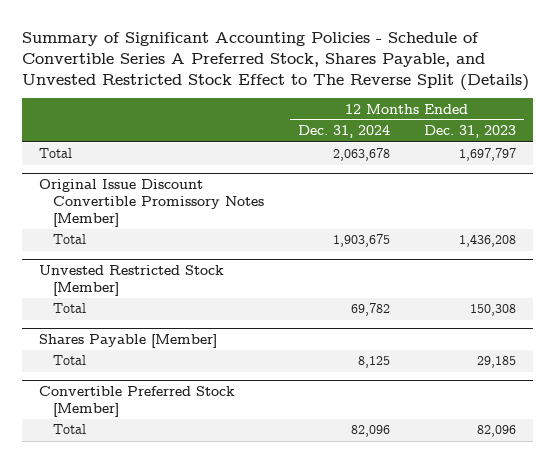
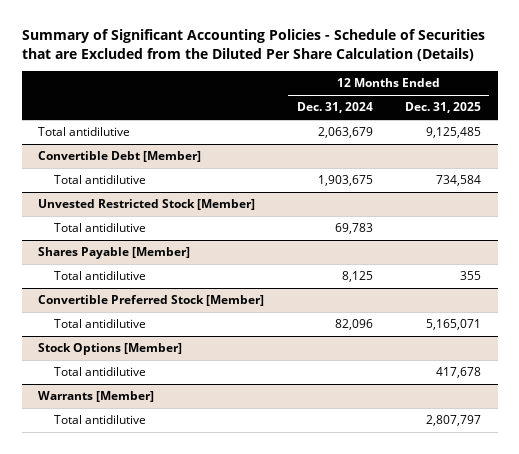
[22,32,530,91] Summary of Significant Accounting Policies - Schedule of Convertible Series A Preferred Stock, Shares Payable, and Unvested Restricted Stock Effect to The Reverse Split (Details) -> [21,29,485,61] Summary of Significant Accounting Policies - Schedule of Securities that are Excluded from the Diluted Per Share Calculation (Details)
[423,125,516,139] Dec. 31, 2023 -> none
none -> [405,102,482,114] Dec. 31, 2025
[39,179,265,228] Original Issue Discount Convertible Promissory Notes [Member] -> none
[39,148,73,159] Total -> [37,127,130,137] Total antidilutive
[332,148,390,162] 2,063,678 -> [317,127,373,139] 2,063,679
none -> [37,151,201,163] Convertible Debt [Member]
[53,234,87,245] Total -> [54,175,147,185] Total antidilutive
[53,303,87,314] Total -> [54,223,147,233] Total antidilutive
[350,303,390,317] 69,782 -> [334,223,373,235] 69,783
[53,355,87,366] Total -> [54,271,147,281] Total antidilutive
[53,424,87,435] Total -> [54,319,147,329] Total antidilutive
none -> [37,343,182,356] Stock Options [Member]
none -> [54,367,147,377] Total antidilutive
none -> [37,391,154,403] Warrants [Member]
none -> [54,415,147,425] Total antidilutive

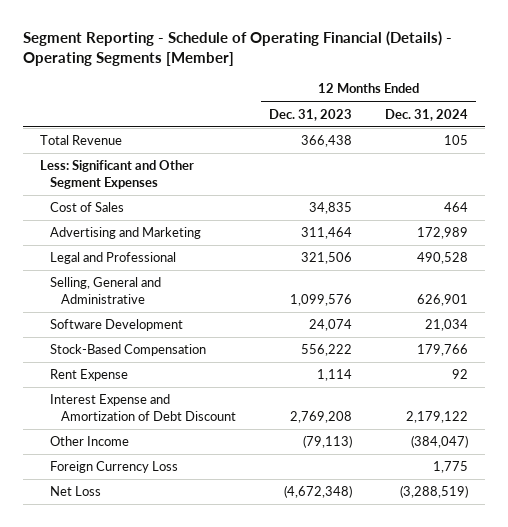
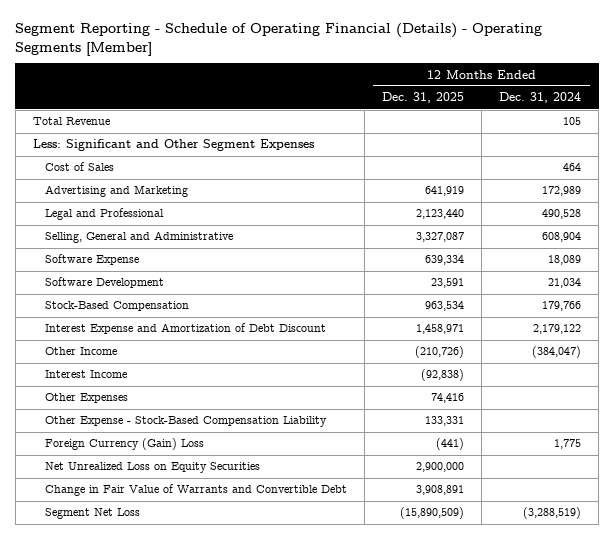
[269,108,353,121] Dec. 31, 2023 -> none
none -> [382,92,465,104] Dec. 31, 2025
[417,293,469,306] 626,901 -> [542,232,582,243] 608,904
none -> [44,254,139,266] Software Expense
[50,369,129,382] Rent Expense -> none
none -> [44,370,127,379] Interest Income
none -> [44,393,128,404] Other Expenses
none -> [44,416,327,428] Other Expense - Stock-Based Compensation Liability
[50,461,179,474] Foreign Currency Loss -> [44,438,204,451] Foreign Currency (Gain) Loss
none -> [44,462,260,474] Net Unrealized Loss on Equity Securities
none -> [44,484,347,497] Change in Fair Value of Warrants and Convertible Debt
[50,486,102,497] Net Loss -> [44,508,140,520] Segment Net Loss

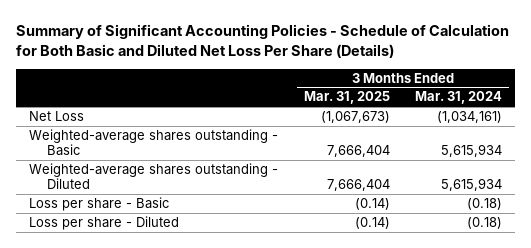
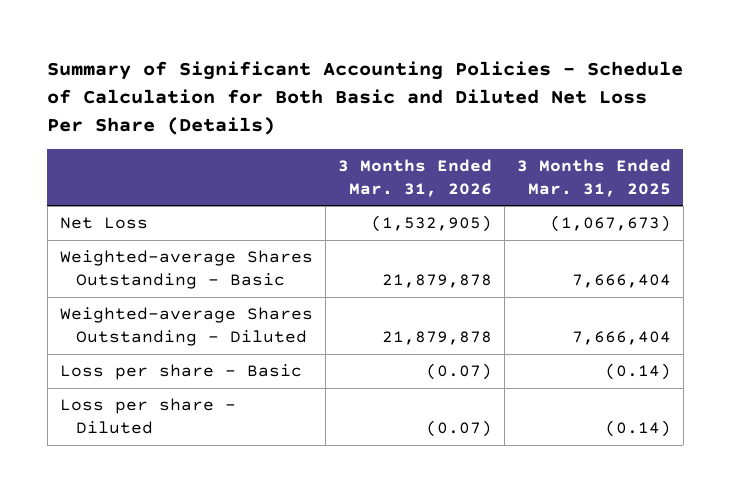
[415,91,503,105] Mar. 31, 2024 -> none
none -> [337,158,492,197] 3 Months Ended Mar. 31, 2026
[28,129,278,157] Weighted-average shares outstanding - Basic -> [59,250,313,290] Weighted-average Shares Outstanding - Basic
[28,163,278,190] Weighted-average shares outstanding - Diluted -> [59,307,313,347] Weighted-average Shares Outstanding - Diluted

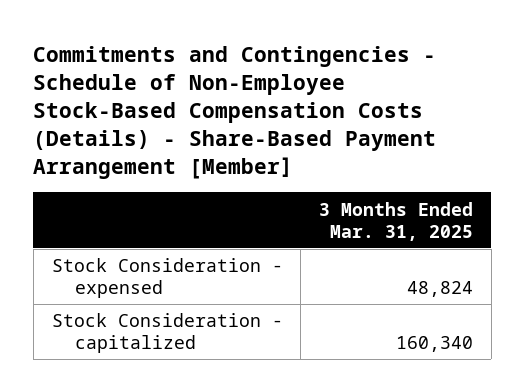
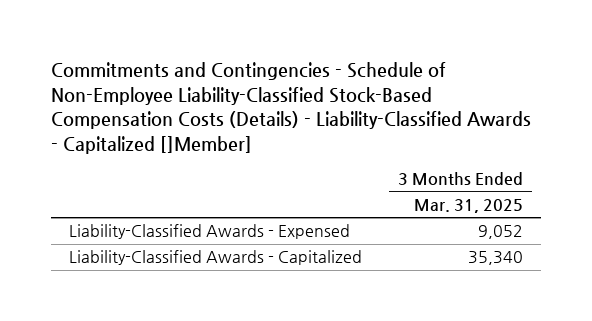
[33,45,437,180] Commitments and Contingencies - Schedule of Non-Employee Stock-Based Compensation Costs (Details) - Share-Based Payment Arrangement [Member] -> [51,62,532,154] Commitments and Contingencies - Schedule of Non-Employee Liability-Classified Stock-Based Compensation Costs (Details) - Liability-Classified Awards - Capitalized []Member]
[51,258,283,299] Stock Consideration - expensed -> none
[51,313,283,354] Stock Consideration - capitalized -> none
none -> [69,224,351,240] Liability-Classified Awards - Expensed
none -> [69,250,363,266] Liability-Classified Awards - Capitalized

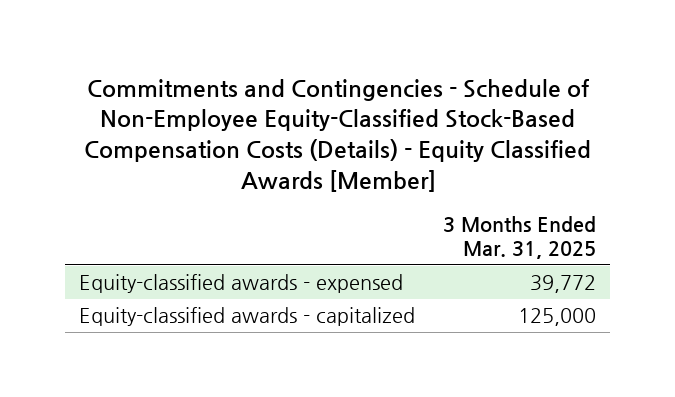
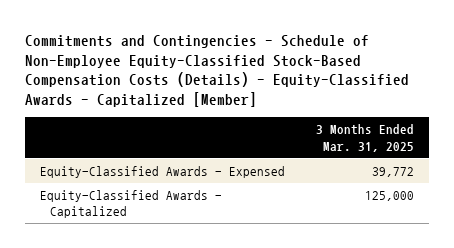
[83,78,591,192] Commitments and Contingencies - Schedule of Non-Employee Equity-Classified Stock-Based Compensation Costs (Details) - Equity Classified Awards [Member] -> [24,34,409,108] Commitments and Contingencies - Schedule of Non-Employee Equity-Classified Stock-Based Compensation Costs (Details) - Equity-Classified Awards - Capitalized [Member]
[79,274,404,294] Equity-classified awards - expensed -> [39,166,285,179] Equity-Classified Awards - Expensed
[79,307,416,327] Equity-classified awards - capitalized -> [39,190,222,219] Equity-Classified Awards - Capitalized

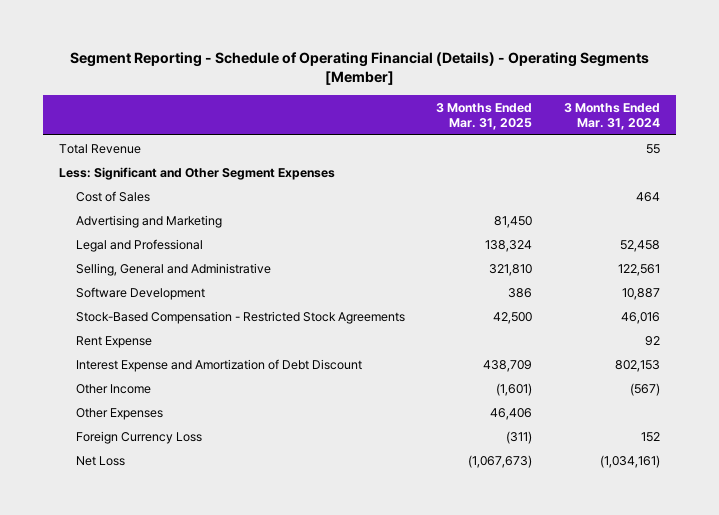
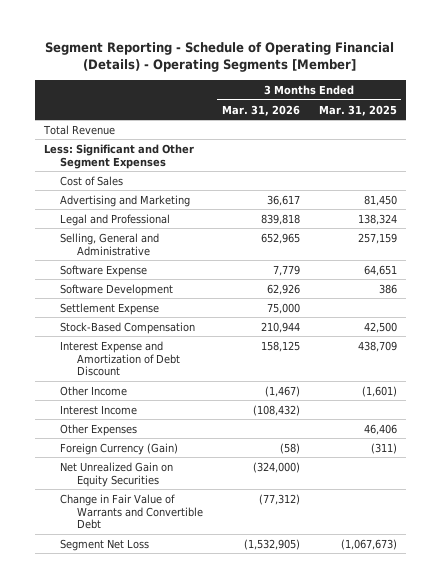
[564,102,661,131] 3 Months Ended Mar. 31, 2024 -> none
none -> [221,104,300,116] Mar. 31, 2026
[489,263,533,276] 321,810 -> [357,232,397,244] 257,159
none -> [60,264,148,277] Software Expense
[75,335,152,348] Rent Expense -> none
none -> [60,302,160,315] Settlement Expense
[75,310,405,324] Stock-Based Compensation - Restricted Stock Agreements -> [60,321,196,334] Stock-Based Compensation
none -> [60,404,138,415] Interest Income
[75,430,202,444] Foreign Currency Loss -> [60,442,179,455] Foreign Currency (Gain)
none -> [60,461,174,487] Net Unrealized Gain on Equity Securities
none -> [60,493,203,530] Change in Fair Value of Warrants and Convertible Debt
[75,455,125,466] Net Loss -> [60,538,150,551] Segment Net Loss

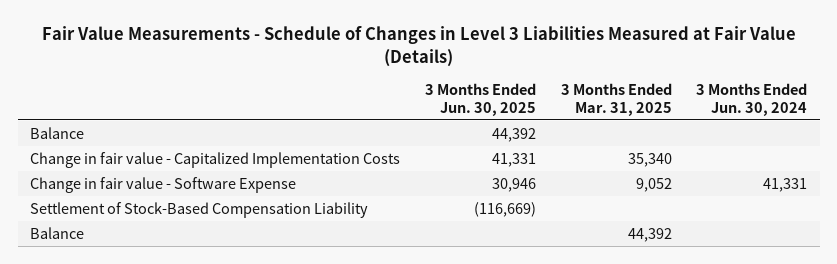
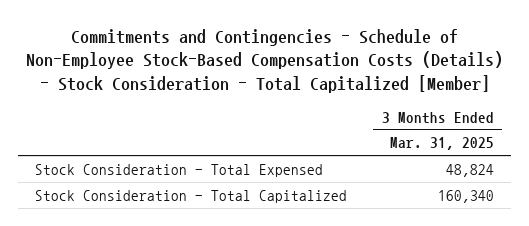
[41,26,796,67] Fair Value Measurements - Schedule of Changes in Level 3 Liabilities Measured at Fair Value (Details) -> [25,28,503,93] Commitments and Contingencies - Schedule of Non-Employee Stock-Based Compensation Costs (Details) - Stock Consideration - Total Capitalized [Member]
[424,83,536,116] 3 Months Ended Jun. 30, 2025 -> none
[696,83,808,116] 3 Months Ended Jun. 30, 2024 -> none
[29,126,84,139] Balance -> none
[29,151,400,168] Change in fair value - Capitalized Implementation Costs -> none
[29,176,296,193] Change in fair value - Software Expense -> none
[29,201,368,218] Settlement of Stock-Based Compensation Liability -> none
[29,226,84,239] Balance -> none
none -> [35,163,324,177] Stock Consideration - Total Expensed
none -> [35,189,348,203] Stock Consideration - Total Capitalized

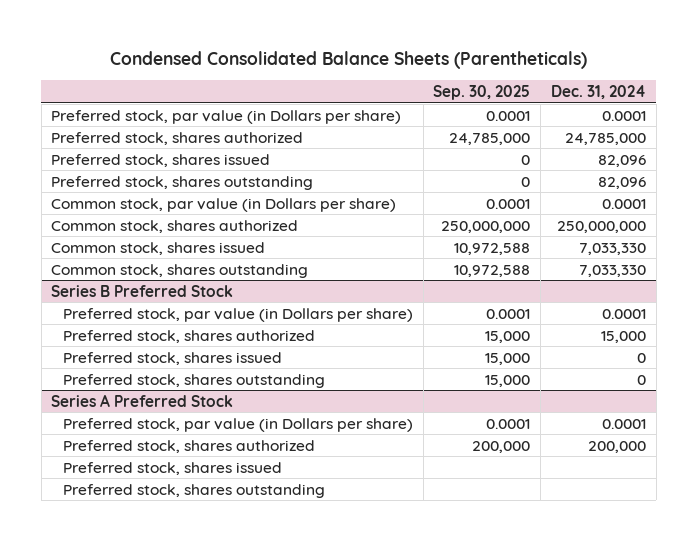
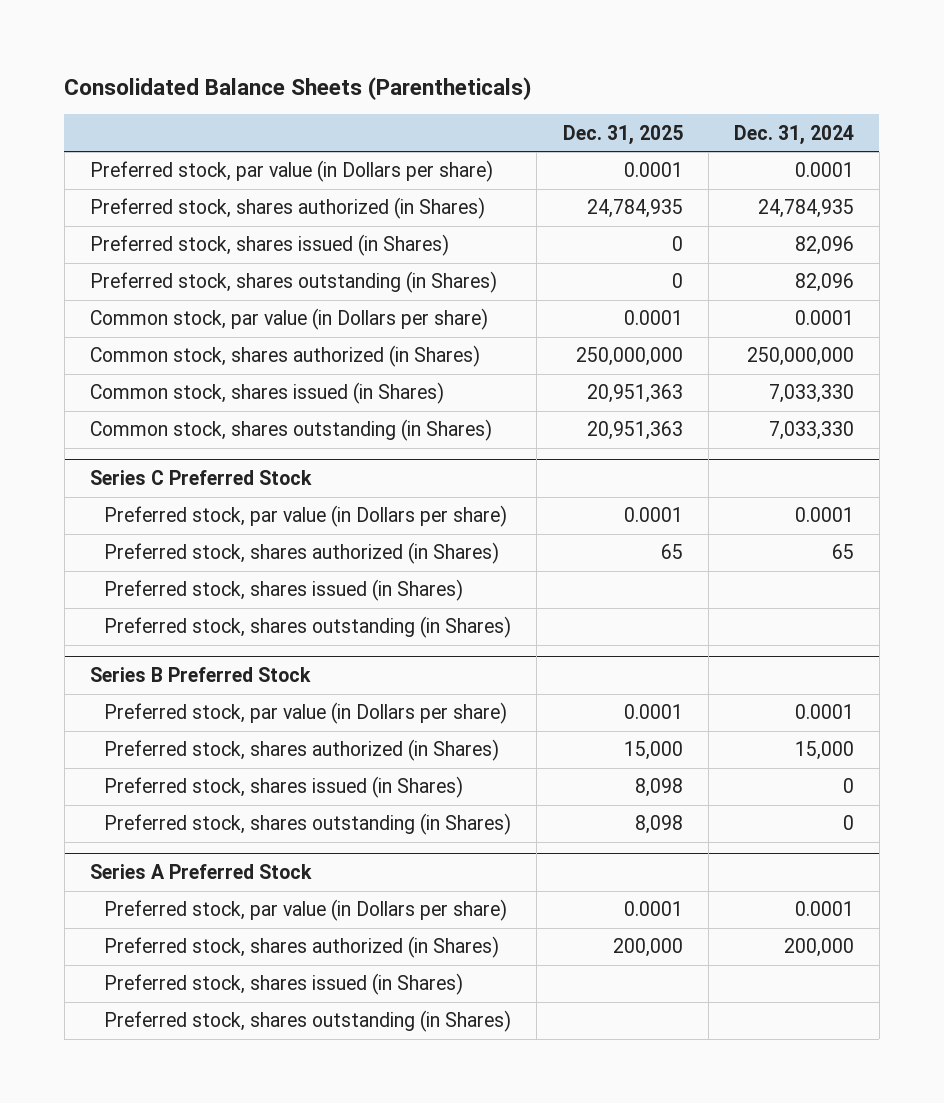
[109,51,587,70] Condensed Consolidated Balance Sheets (Parentheticals) -> [64,76,532,100] Consolidated Balance Sheets (Parentheticals)
[433,84,531,100] Sep. 30, 2025 -> none
none -> [562,124,683,145] Dec. 31, 2025
[51,131,304,145] Preferred stock, shares authorized -> [90,197,486,220] Preferred stock, shares authorized (in Shares)
[564,132,646,145] 24,785,000 -> [757,199,854,219] 24,784,935
[51,153,271,167] Preferred stock, shares issued -> [90,234,450,257] Preferred stock, shares issued (in Shares)
[51,175,314,190] Preferred stock, shares outstanding -> [90,271,498,294] Preferred stock, shares outstanding (in Shares)
[51,219,299,233] Common stock, shares authorized -> [90,345,481,368] Common stock, shares authorized (in Shares)
[51,241,266,255] Common stock, shares issued -> [90,382,445,405] Common stock, shares issued (in Shares)
[51,263,309,278] Common stock, shares outstanding -> [90,419,493,442] Common stock, shares outstanding (in Shares)
none -> [90,470,313,486] Series C Preferred Stock
none -> [104,505,508,528] Preferred stock, par value (in Dollars per share)
none -> [104,542,500,565] Preferred stock, shares authorized (in Shares)
none -> [104,579,464,602] Preferred stock, shares issued (in Shares)
none -> [104,616,512,639] Preferred stock, shares outstanding (in Shares)
[63,329,316,343] Preferred stock, shares authorized -> [104,739,500,762] Preferred stock, shares authorized (in Shares)
[63,351,283,365] Preferred stock, shares issued -> [104,776,464,799] Preferred stock, shares issued (in Shares)
[63,373,326,388] Preferred stock, shares outstanding -> [104,813,512,836] Preferred stock, shares outstanding (in Shares)
[63,439,316,453] Preferred stock, shares authorized -> [104,936,500,959] Preferred stock, shares authorized (in Shares)
[63,461,283,475] Preferred stock, shares issued -> [104,973,464,996] Preferred stock, shares issued (in Shares)
[63,483,326,498] Preferred stock, shares outstanding -> [104,1010,512,1033] Preferred stock, shares outstanding (in Shares)

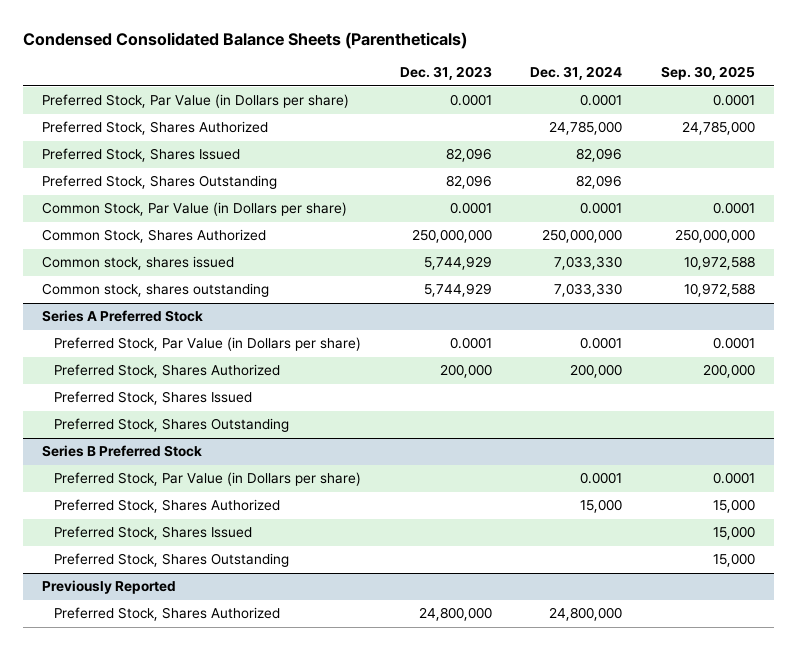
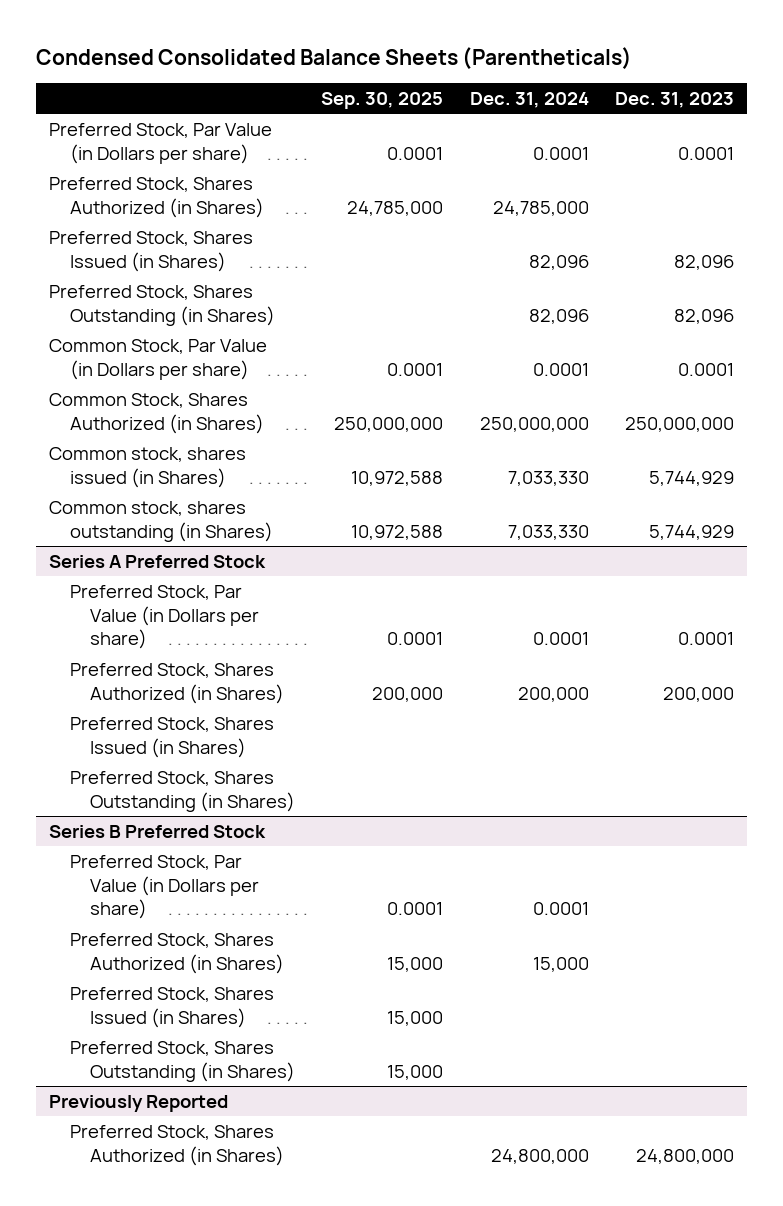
[41,121,268,136] Preferred Stock, Shares Authorized -> [49,176,264,218] Preferred Stock, Shares Authorized (in Shares)
[41,148,240,163] Preferred Stock, Shares Issued -> [49,230,254,272] Preferred Stock, Shares Issued (in Shares)
[41,175,277,190] Preferred Stock, Shares Outstanding -> [49,284,275,326] Preferred Stock, Shares Outstanding (in Shares)
[41,229,266,244] Common Stock, Shares Authorized -> [49,392,264,434] Common Stock, Shares Authorized (in Shares)
[41,256,234,271] Common stock, shares issued -> [49,446,247,488] Common stock, shares issued (in Shares)
[41,283,269,298] Common stock, shares outstanding -> [49,500,273,542] Common stock, shares outstanding (in Shares)
[54,364,281,379] Preferred Stock, Shares Authorized -> [69,662,285,704] Preferred Stock, Shares Authorized (in Shares)
[54,391,253,406] Preferred Stock, Shares Issued -> [69,716,274,758] Preferred Stock, Shares Issued (in Shares)
[54,418,290,433] Preferred Stock, Shares Outstanding -> [69,770,296,812] Preferred Stock, Shares Outstanding (in Shares)
[54,499,281,514] Preferred Stock, Shares Authorized -> [69,932,285,974] Preferred Stock, Shares Authorized (in Shares)
[54,526,253,541] Preferred Stock, Shares Issued -> [69,986,274,1028] Preferred Stock, Shares Issued (in Shares)
[54,553,290,568] Preferred Stock, Shares Outstanding -> [69,1040,296,1082] Preferred Stock, Shares Outstanding (in Shares)
[54,607,281,622] Preferred Stock, Shares Authorized -> [69,1124,285,1166] Preferred Stock, Shares Authorized (in Shares)

